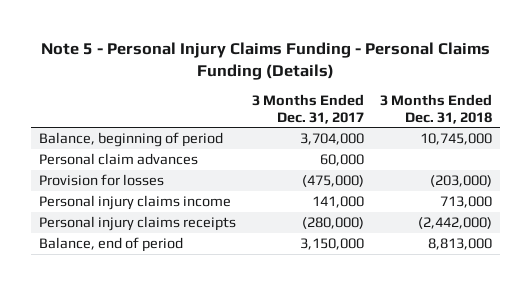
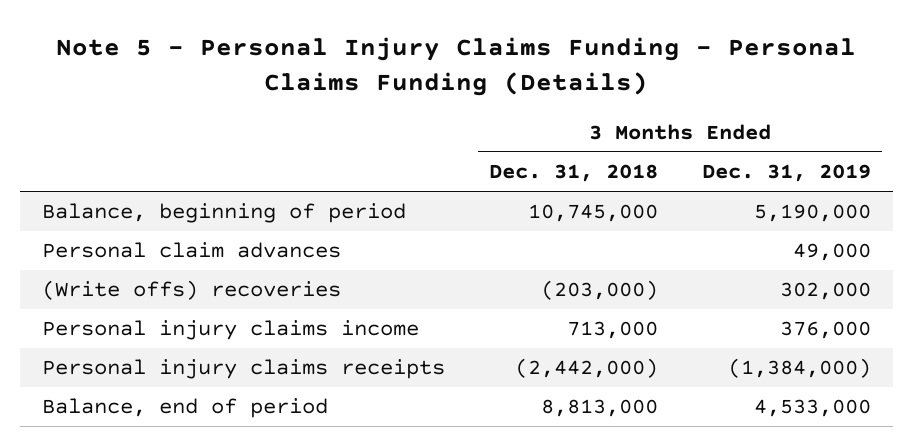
[252,93,365,124] 3 Months Ended Dec. 31, 2017 -> none
none -> [702,164,872,183] Dec. 31, 2019
[39,173,165,186] Provision for losses -> none
none -> [41,280,341,301] (Write offs) recoveries

